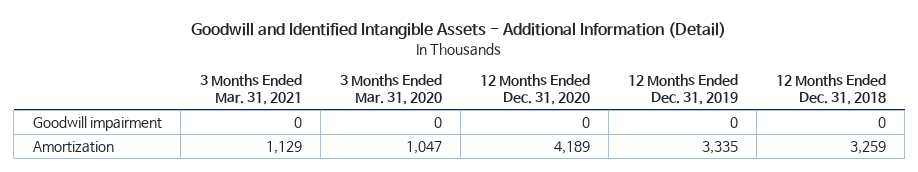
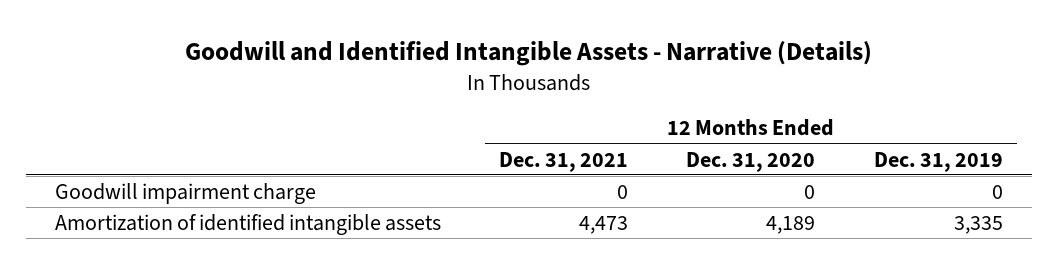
[191,22,727,40] Goodwill and Identified Intangible Assets - Additional Information (Detail) -> [184,41,872,67] Goodwill and Identified Intangible Assets - Narrative (Details)
[199,74,302,106] 3 Months Ended Mar. 31, 2021 -> none
[339,74,442,106] 3 Months Ended Mar. 31, 2020 -> none
[775,74,886,106] 12 Months Ended Dec. 31, 2018 -> none
none -> [499,151,629,172] Dec. 31, 2021
[32,115,162,131] Goodwill impairment -> [54,182,316,204] Goodwill impairment charge
[32,140,114,153] Amortization -> [54,213,441,235] Amortization of identified intangible assets

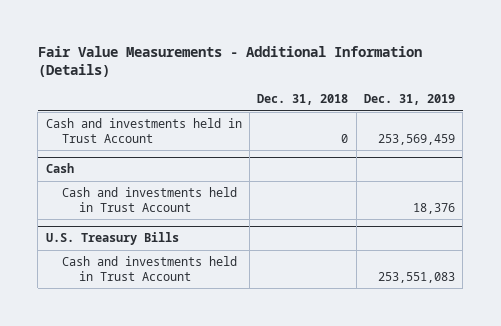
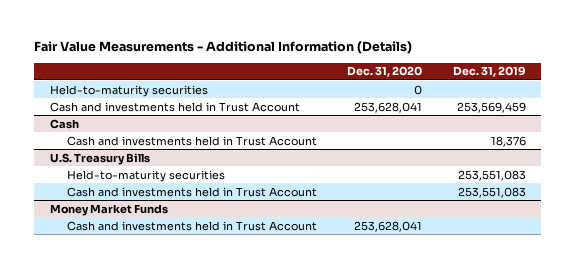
[257,94,349,106] Dec. 31, 2018 -> none
none -> [347,66,423,78] Dec. 31, 2020
none -> [49,84,208,97] Held-to-maturity securities
none -> [66,169,225,182] Held-to-maturity securities
none -> [49,203,168,216] Money Market Funds
none -> [66,220,317,231] Cash and investments held in Trust Account

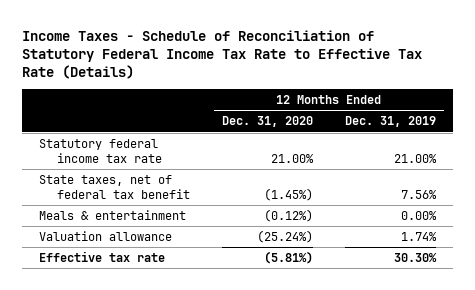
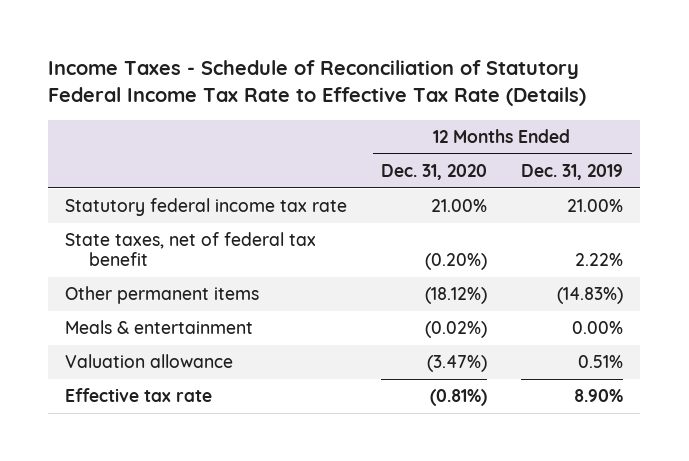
[264,187,314,201] (1.45%) -> [425,253,488,271] (0.20%)
[401,189,438,199] 7.56% -> [575,253,624,267] 2.22%
none -> [65,286,260,305] Other permanent items
[264,208,314,222] (0.12%) -> [425,321,488,339] (0.02%)
[257,229,314,243] (25.24%) -> [427,355,488,373] (3.47%)
[401,231,438,241] 1.74% -> [578,355,624,369] 0.51%
[264,250,314,264] (5.81%) -> [430,389,488,407] (0.81%)
[394,252,438,262] 30.30% -> [574,389,624,403] 8.90%

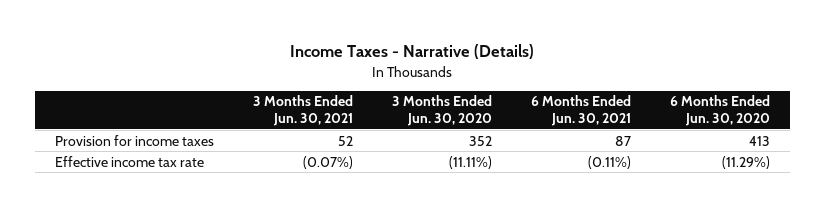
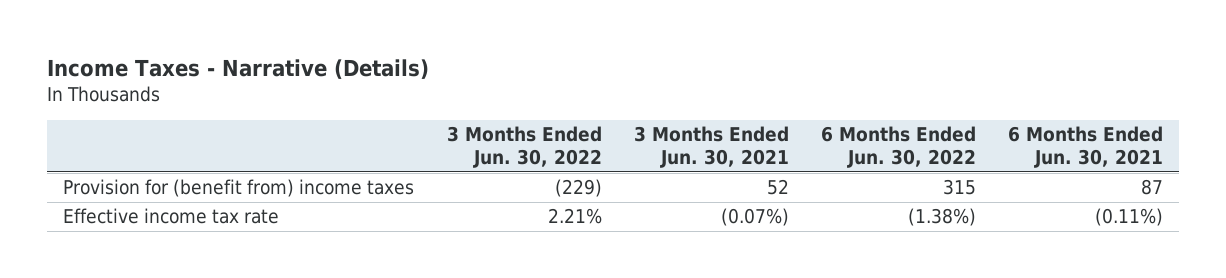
[391,95,492,126] 3 Months Ended Jun. 30, 2020 -> none
[670,95,771,126] 6 Months Ended Jun. 30, 2020 -> none
none -> [446,125,602,169] 3 Months Ended Jun. 30, 2022
none -> [820,125,976,169] 6 Months Ended Jun. 30, 2022
[54,134,214,146] Provision for income taxes -> [63,179,415,198] Provision for (benefit from) income taxes

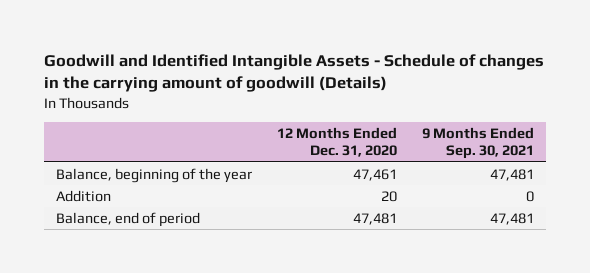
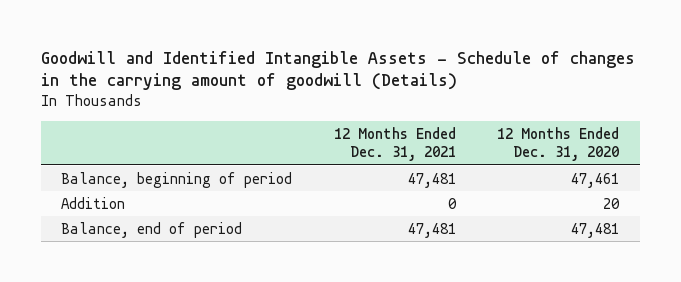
[422,126,535,160] 9 Months Ended Sep. 30, 2021 -> none
none -> [333,126,456,162] 12 Months Ended Dec. 31, 2021
[56,167,253,183] Balance, beginning of the year -> [61,171,293,188] Balance, beginning of period

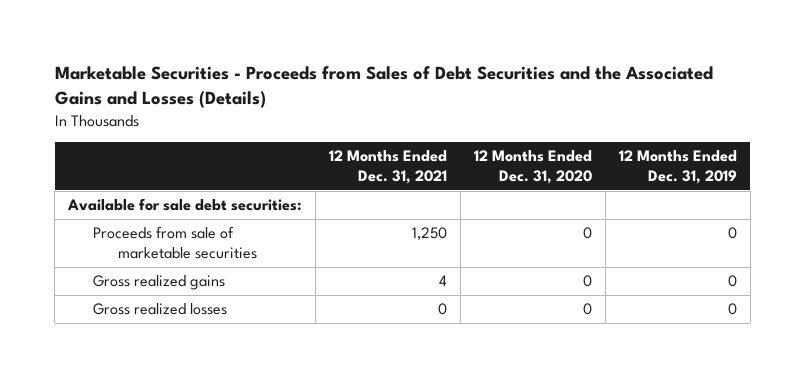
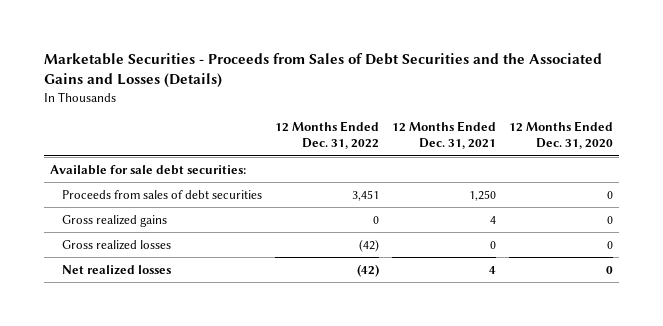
[618,149,737,185] 12 Months Ended Dec. 31, 2019 -> none
none -> [274,121,379,150] 12 Months Ended Dec. 31, 2022
[92,226,257,260] Proceeds from sale of marketable securities -> [61,189,262,199] Proceeds from sales of debt securities
none -> [61,264,171,275] Net realized losses

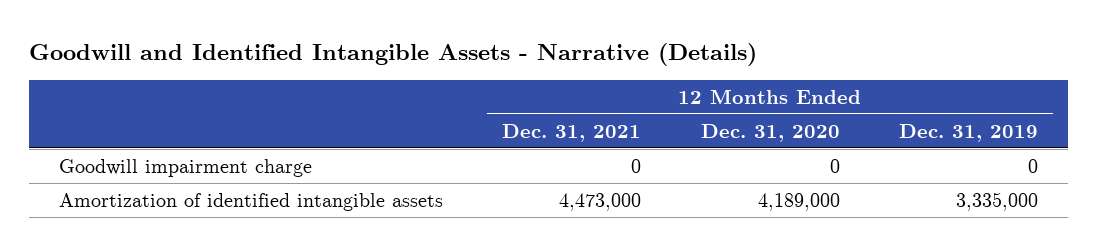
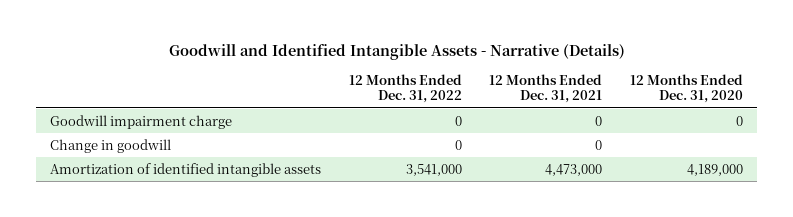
[899,123,1039,142] Dec. 31, 2019 -> none
none -> [348,74,462,104] 12 Months Ended Dec. 31, 2022
none -> [49,138,171,153] Change in goodwill

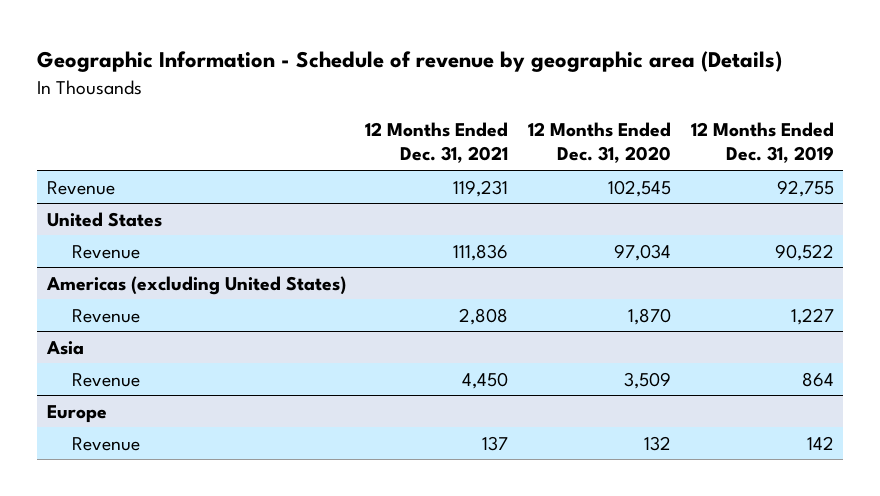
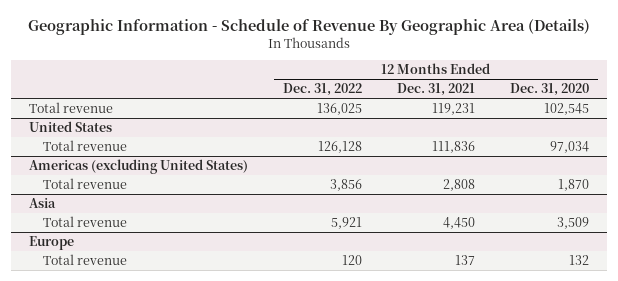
[37,51,783,73] Geographic Information - Schedule of revenue by geographic area (Details) -> [28,18,591,35] Geographic Information - Schedule of Revenue By Geographic Area (Details)
[690,121,834,164] 12 Months Ended Dec. 31, 2019 -> none
none -> [282,83,362,97] Dec. 31, 2022
[46,180,115,195] Revenue -> [28,102,113,114] Total revenue
[71,244,140,259] Revenue -> [42,140,127,152] Total revenue
[71,308,140,323] Revenue -> [42,178,127,190] Total revenue
[71,372,140,387] Revenue -> [42,216,127,228] Total revenue
[71,436,140,451] Revenue -> [42,254,127,266] Total revenue

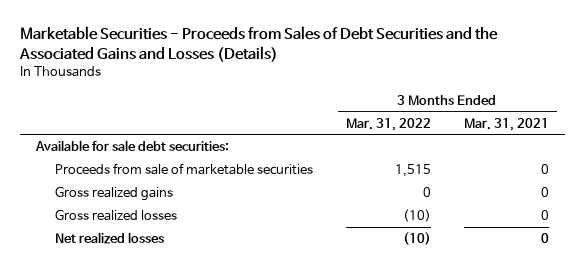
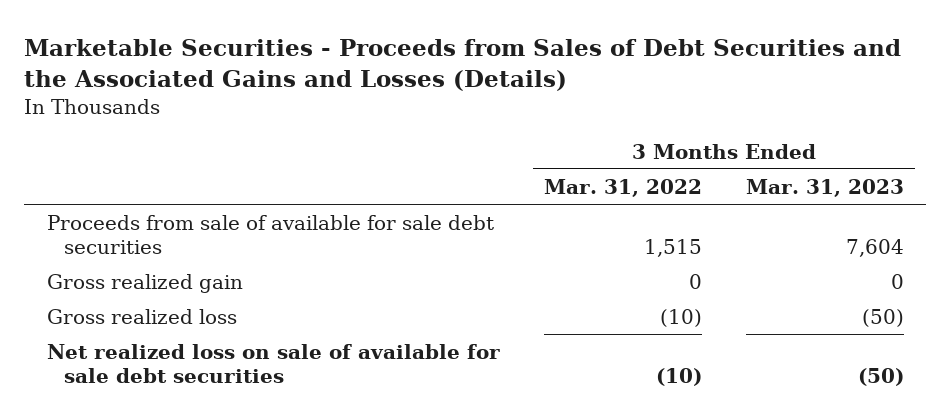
[463,117,549,131] Mar. 31, 2021 -> none
none -> [746,178,905,197] Mar. 31, 2023
[35,139,230,151] Available for sale debt securities: -> none
[54,162,313,175] Proceeds from sale of marketable securities -> [46,214,494,255] Proceeds from sale of available for sale debt securities
[54,185,173,201] Gross realized gains -> [46,273,243,293] Gross realized gain
[54,208,177,221] Gross realized losses -> [46,308,237,324] Gross realized loss
[54,231,164,244] Net realized losses -> [46,343,500,384] Net realized loss on sale of available for sale debt securities

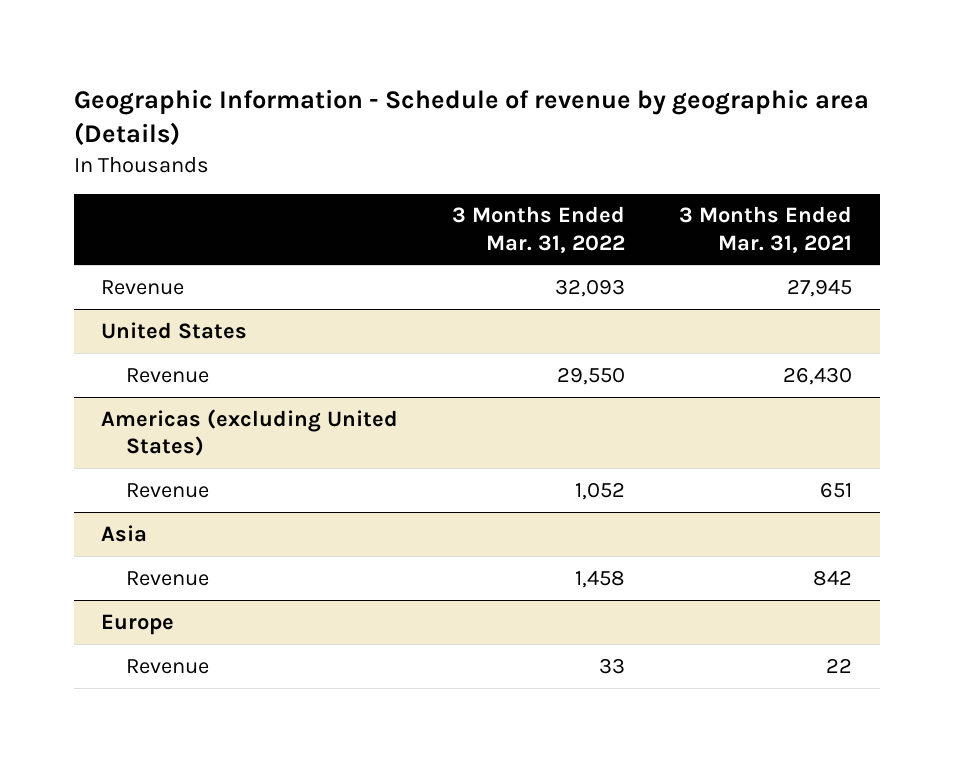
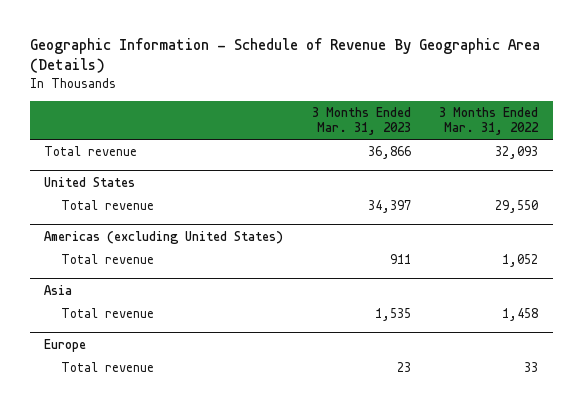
[73,88,869,146] Geographic Information - Schedule of revenue by geographic area (Details) -> [30,38,541,74] Geographic Information - Schedule of Revenue By Geographic Area (Details)
[679,206,853,253] 3 Months Ended Mar. 31, 2021 -> none
none -> [311,106,411,136] 3 Months Ended Mar. 31, 2023
[100,279,184,295] Revenue -> [44,145,138,156] Total revenue
[125,367,209,383] Revenue -> [60,199,154,210] Total revenue
[125,482,209,498] Revenue -> [60,253,154,264] Total revenue
[125,570,209,586] Revenue -> [60,307,154,318] Total revenue
[125,658,209,674] Revenue -> [60,361,154,372] Total revenue

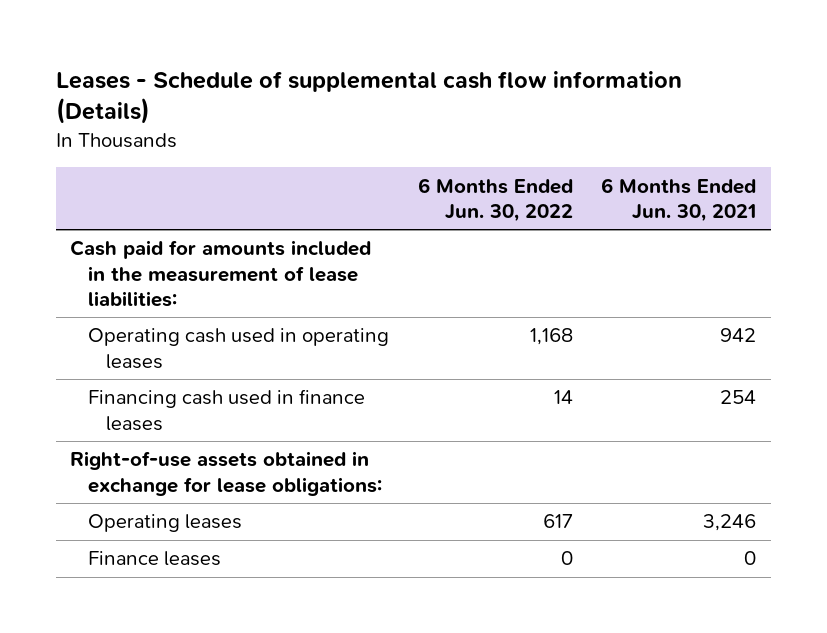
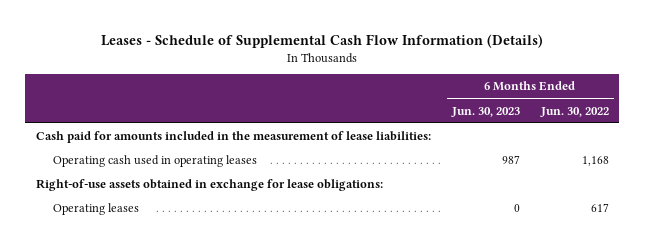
[55,70,682,125] Leases - Schedule of supplemental cash flow information (Details) -> [101,33,544,48] Leases - Schedule of Supplemental Cash Flow Information (Details)
[601,177,757,222] 6 Months Ended Jun. 30, 2021 -> none
none -> [450,106,520,117] Jun. 30, 2023
[88,389,366,431] Financing cash used in finance leases -> none
[88,551,222,567] Finance leases -> none

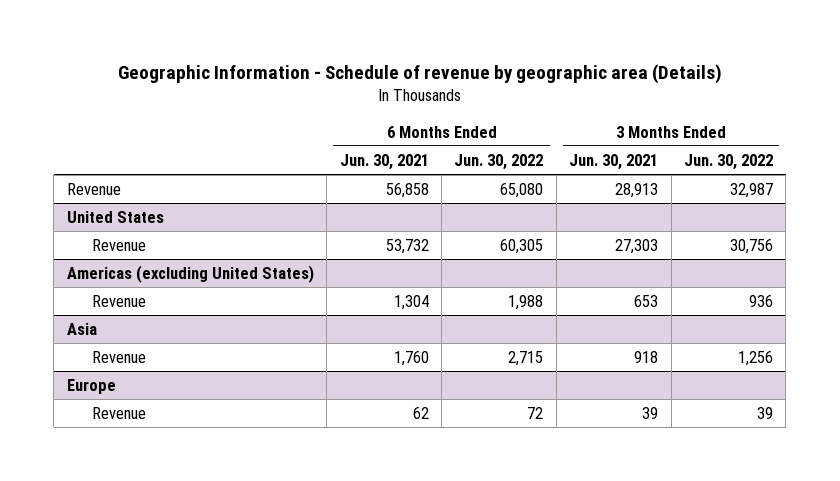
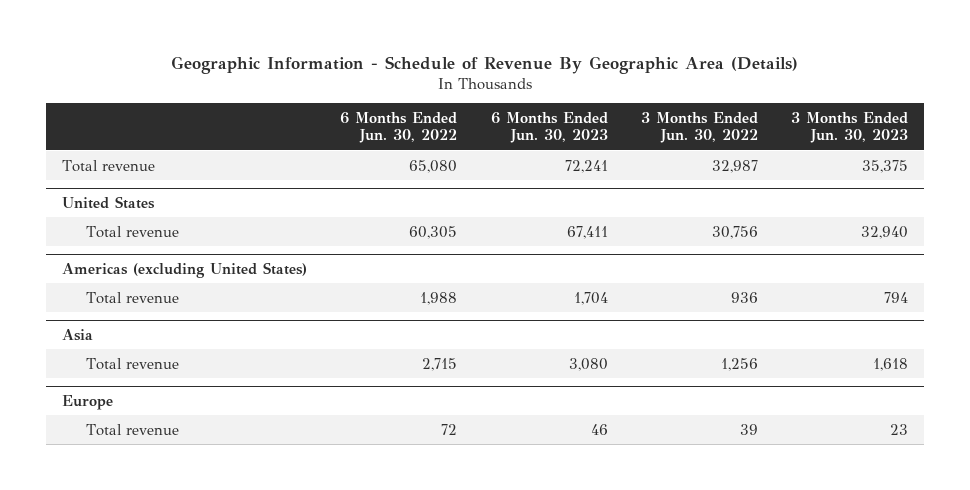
[117,64,722,85] Geographic Information - Schedule of revenue by geographic area (Details) -> [171,55,799,74] Geographic Information - Schedule of Revenue By Geographic Area (Details)
[339,153,429,170] Jun. 30, 2021 -> none
[569,153,659,170] Jun. 30, 2021 -> none
none -> [490,112,608,144] 6 Months Ended Jun. 30, 2023
none -> [790,112,908,144] 3 Months Ended Jun. 30, 2023
[66,182,121,195] Revenue -> [62,159,156,172] Total revenue
[92,238,147,251] Revenue -> [85,225,179,238] Total revenue
[92,294,147,307] Revenue -> [85,291,179,304] Total revenue
[92,350,147,363] Revenue -> [85,357,179,370] Total revenue
[92,406,147,419] Revenue -> [85,423,179,436] Total revenue

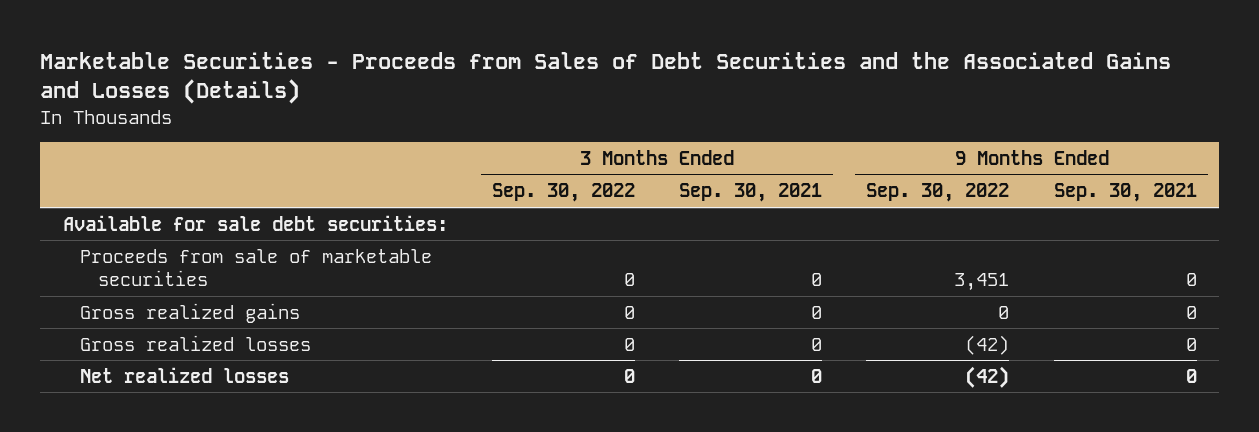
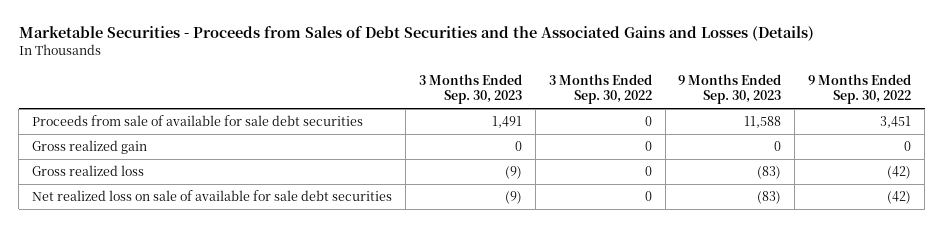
[679,183,823,203] Sep. 30, 2021 -> none
[1053,183,1197,203] Sep. 30, 2021 -> none
none -> [418,74,522,105] 3 Months Ended Sep. 30, 2023
none -> [678,74,782,105] 9 Months Ended Sep. 30, 2023
[62,214,448,231] Available for sale debt securities: -> none
[80,248,433,287] Proceeds from sale of marketable securities -> [31,115,363,127] Proceeds from sale of available for sale debt securities
[80,302,301,323] Gross realized gains -> [31,140,147,155] Gross realized gain
[80,334,312,351] Gross realized losses -> [31,165,144,177] Gross realized loss
[80,366,290,383] Net realized losses -> [31,190,392,202] Net realized loss on sale of available for sale debt securities

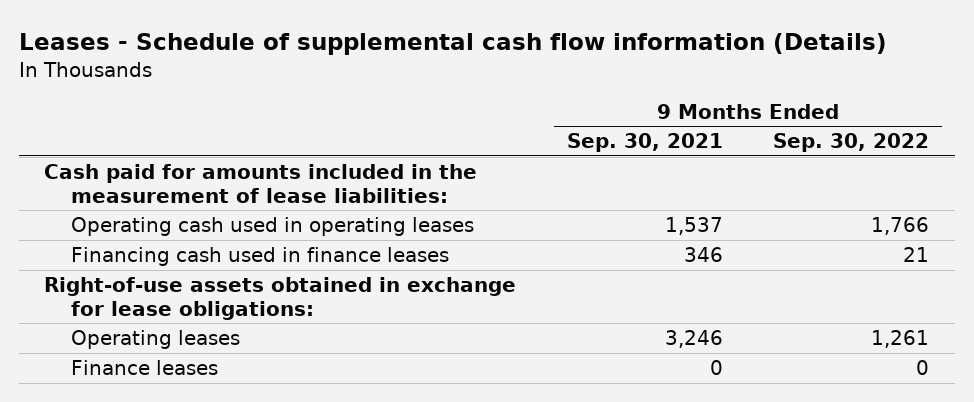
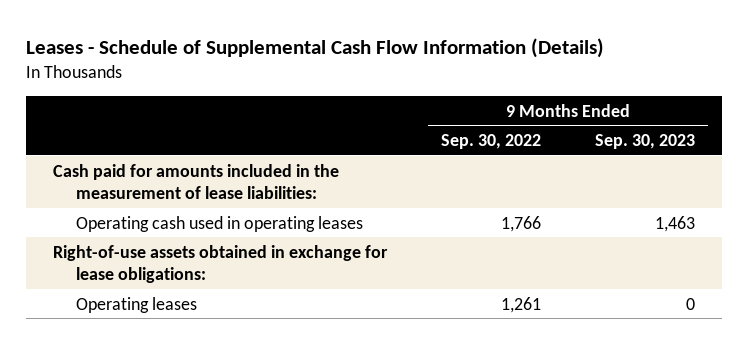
[18,32,887,55] Leases - Schedule of supplemental cash flow information (Details) -> [26,38,605,59] Leases - Schedule of Supplemental Cash Flow Information (Details)
[566,133,723,153] Sep. 30, 2021 -> none
none -> [594,134,695,150] Sep. 30, 2023
[71,247,450,267] Financing cash used in finance leases -> none
[71,360,219,376] Finance leases -> none

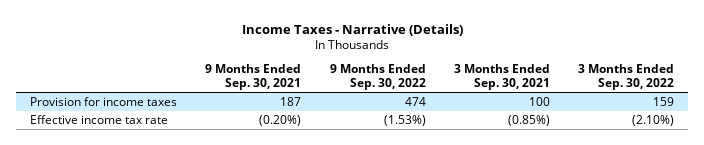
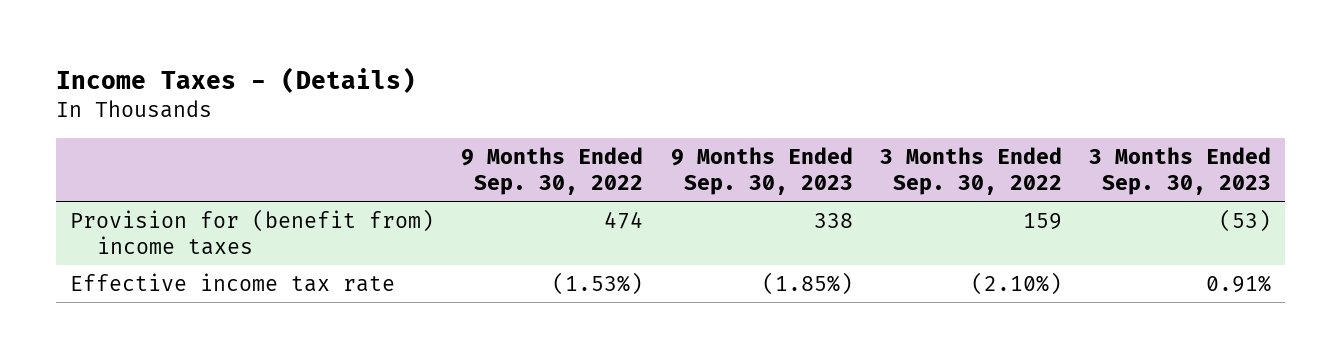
[242,23,464,36] Income Taxes - Narrative (Details) -> [56,66,417,93] Income Taxes - (Details)
[205,64,302,91] 9 Months Ended Sep. 30, 2021 -> none
[453,64,550,91] 3 Months Ended Sep. 30, 2021 -> none
none -> [670,146,853,195] 9 Months Ended Sep. 30, 2023
none -> [1089,146,1272,195] 3 Months Ended Sep. 30, 2023
[30,96,178,106] Provision for income taxes -> [69,208,434,256] Provision for (benefit from) income taxes

